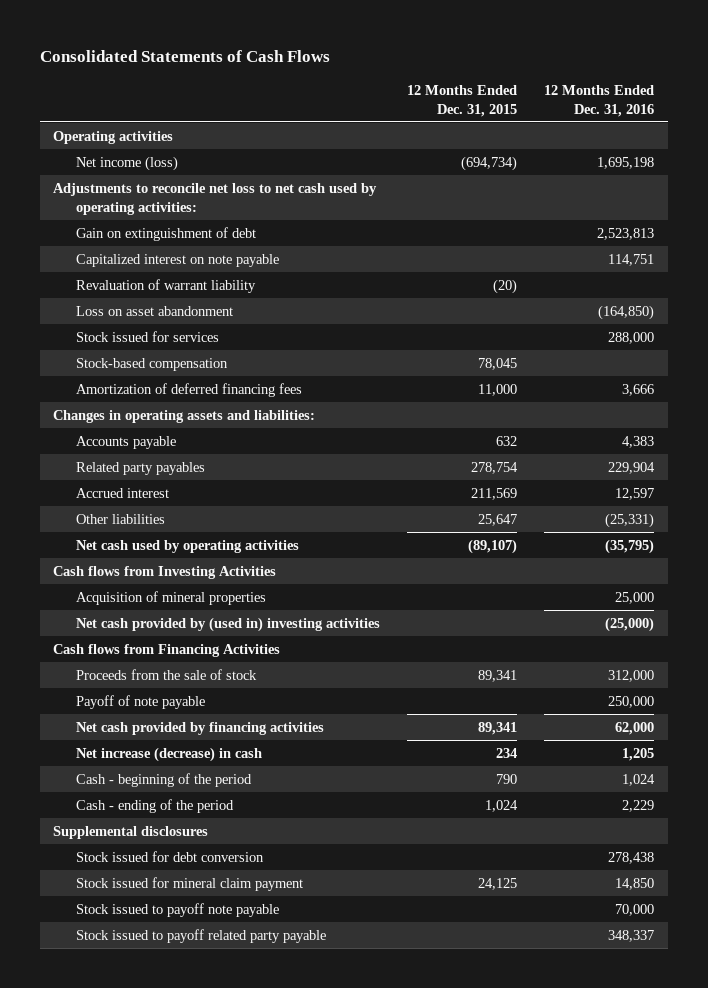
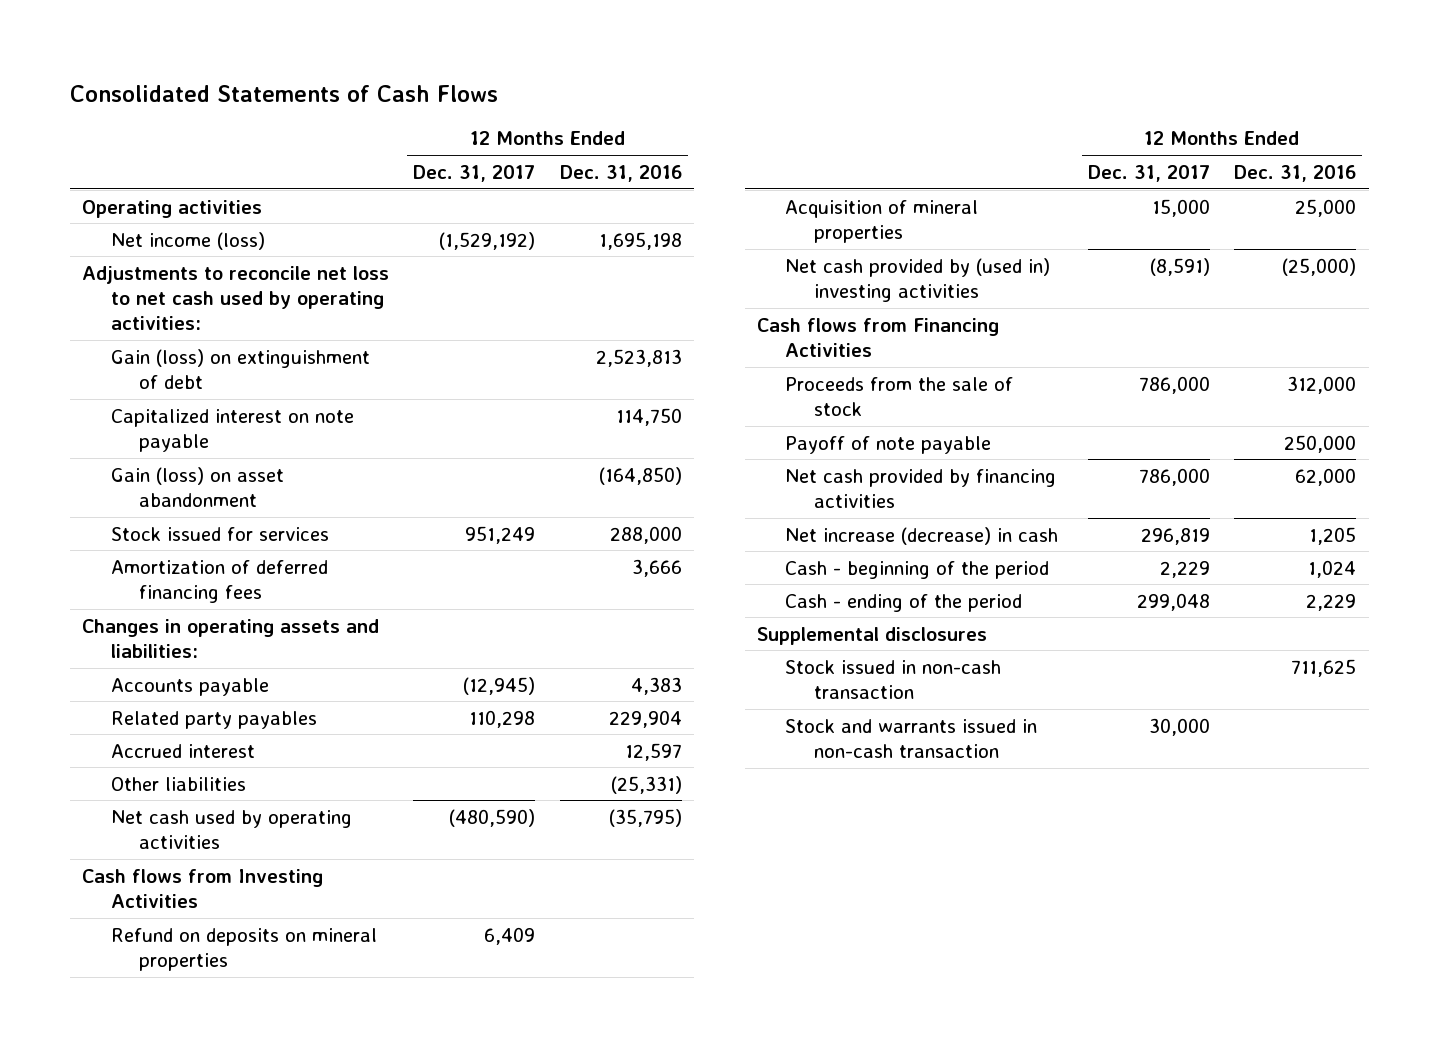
[407,84,518,117] 12 Months Ended Dec. 31, 2015 -> none
none -> [413,164,536,182] Dec. 31, 2017
[76,278,257,293] Revaluation of warrant liability -> none
[76,226,257,241] Gain on extinguishment of debt -> [110,348,370,389] Gain (loss) on extinguishment of debt
[608,253,655,266] 114,751 -> [615,407,682,426] 114,750
[76,305,234,316] Loss on asset abandonment -> [110,466,284,507] Gain (loss) on asset abandonment
[76,357,229,371] Stock-based compensation -> none
none -> [110,927,377,971] Refund on deposits on mineral properties
[76,850,265,862] Stock issued for debt conversion -> none
[76,902,280,917] Stock issued to payoff note payable -> none
[76,928,327,943] Stock issued to payoff related party payable -> none
[76,876,304,891] Stock issued for mineral claim payment -> [785,659,1002,699] Stock issued in non-cash transaction
[615,877,655,890] 14,850 -> [1291,658,1357,677] 711,625
none -> [785,718,1038,758] Stock and warrants issued in non-cash transaction

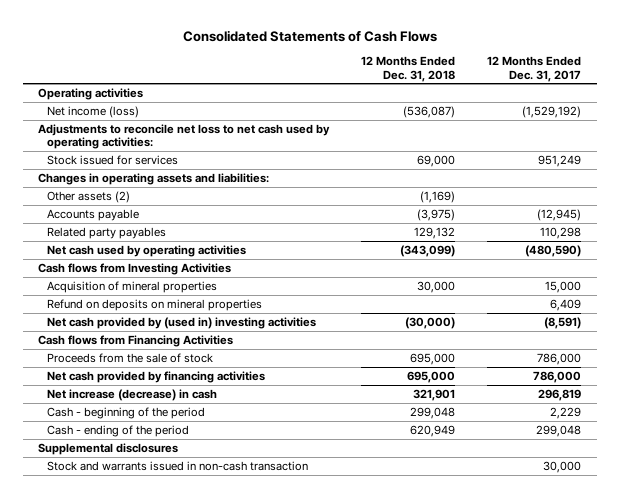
[559,164,682,182] Dec. 31, 2016 -> none
none -> [361,56,456,82] 12 Months Ended Dec. 31, 2018
[110,348,370,389] Gain (loss) on extinguishment of debt -> none
[110,408,354,452] Capitalized interest on note payable -> none
[110,466,284,507] Gain (loss) on asset abandonment -> none
[110,559,328,603] Amortization of deferred financing fees -> none
none -> [47,191,131,204] Other assets (2)
[110,743,255,758] Accrued interest -> none
[110,776,246,791] Other liabilities -> none
[110,927,377,971] Refund on deposits on mineral properties -> [47,299,263,312] Refund on deposits on mineral properties
[785,435,992,454] Payoff of note payable -> none
[785,659,1002,699] Stock issued in non-cash transaction -> none

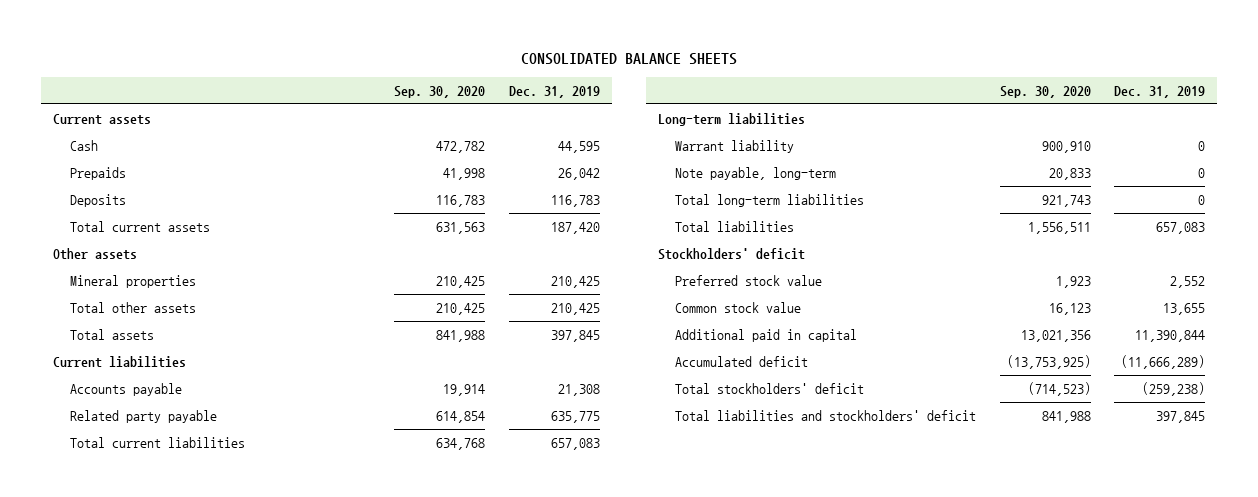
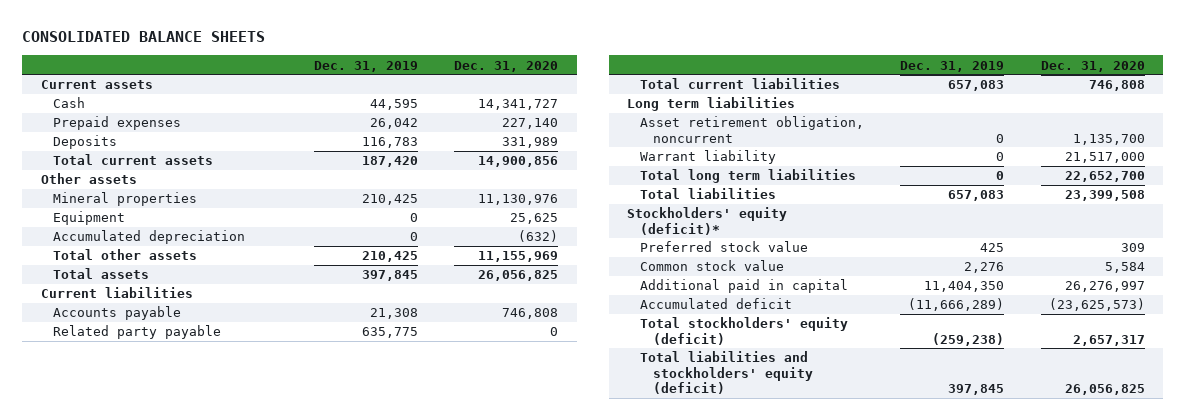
[394,85,486,98] Sep. 30, 2020 -> none
none -> [454,60,559,72] Dec. 31, 2020
[69,166,126,180] Prepaids -> [53,116,182,131] Prepaid expenses
none -> [53,211,126,226] Equipment
none -> [53,230,246,245] Accumulated depreciation
[658,112,806,126] Long-term liabilities -> [627,97,796,112] Long term liabilities
none -> [639,116,864,143] Asset retirement obligation, noncurrent
[674,166,836,180] Note payable, long-term -> none
[674,193,864,207] Total long-term liabilities -> [639,169,856,184] Total long term liabilities
[658,247,806,260] Stockholders' deficit -> [627,207,788,235] Stockholders' equity (deficit)*
[1170,275,1206,288] 2,552 -> [980,243,1005,253] 425
[1163,302,1206,315] 13,655 -> [964,262,1005,274] 2,276
[1135,329,1206,342] 11,390,844 -> [924,281,1005,293] 11,404,350
[674,382,864,394] Total stockholders' deficit -> [639,317,848,345] Total stockholders' equity (deficit)
[674,409,976,421] Total liabilities and stockholders' deficit -> [639,351,813,394] Total liabilities and stockholders' equity (deficit)

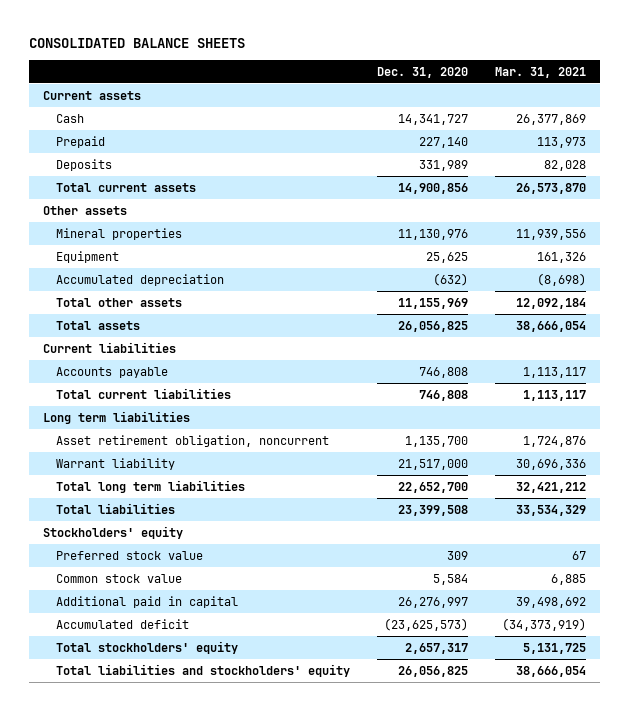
[313,60,418,72] Dec. 31, 2019 -> none
none -> [495,66,587,78] Mar. 31, 2021
[53,116,182,131] Prepaid expenses -> [55,136,105,149] Prepaid
[53,325,222,340] Related party payable -> none
[627,207,788,235] Stockholders' equity (deficit)* -> [43,526,184,540] Stockholders' equity
[639,317,848,345] Total stockholders' equity (deficit) -> [55,641,238,655] Total stockholders' equity
[639,351,813,394] Total liabilities and stockholders' equity (deficit) -> [55,664,350,678] Total liabilities and stockholders' equity

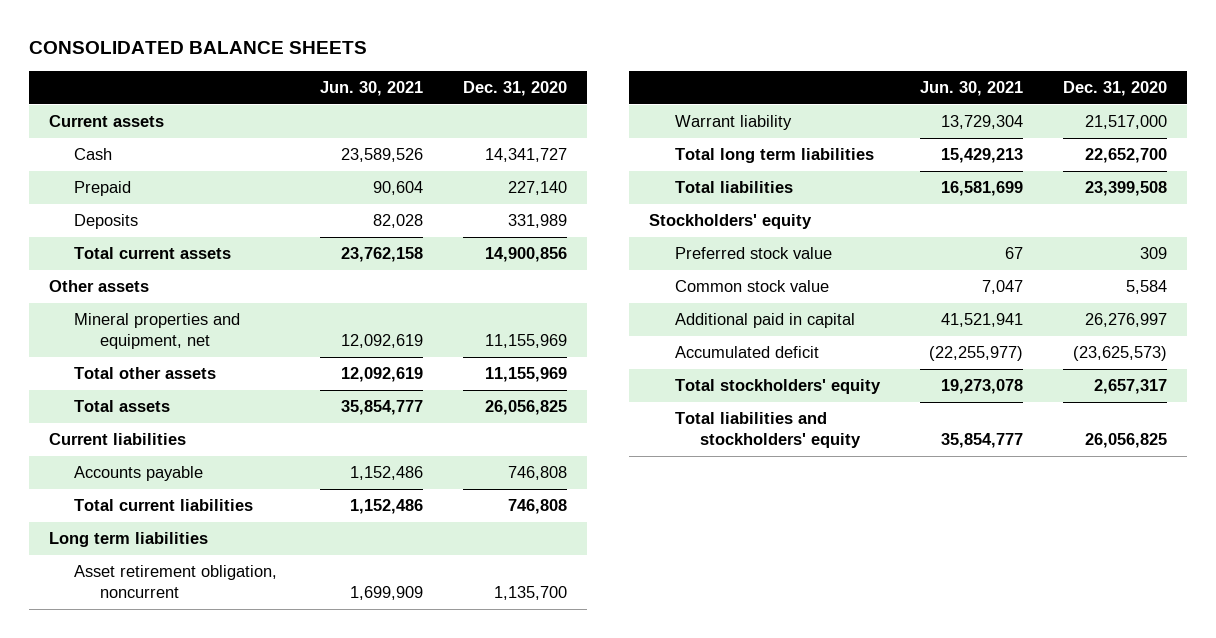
[495,66,587,78] Mar. 31, 2021 -> none
none -> [319,81,423,97] Jun. 30, 2021
[55,251,119,264] Equipment -> none
[55,274,224,287] Accumulated depreciation -> none
[55,228,182,241] Mineral properties -> [74,313,241,349] Mineral properties and equipment, net
[398,229,469,241] 11,130,976 -> [484,333,567,348] 11,155,969

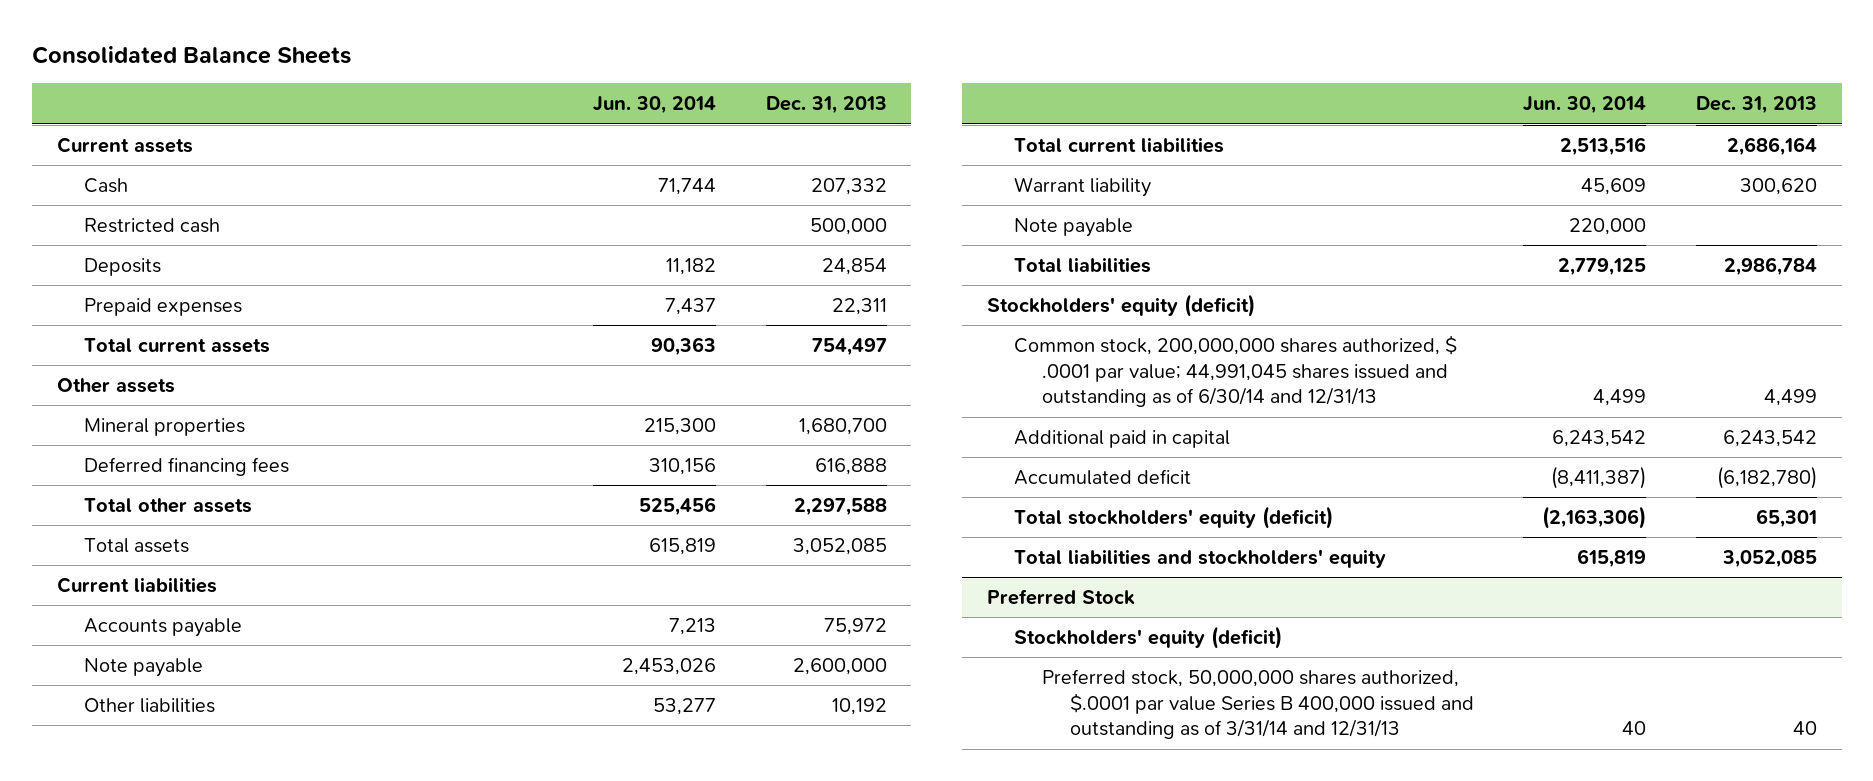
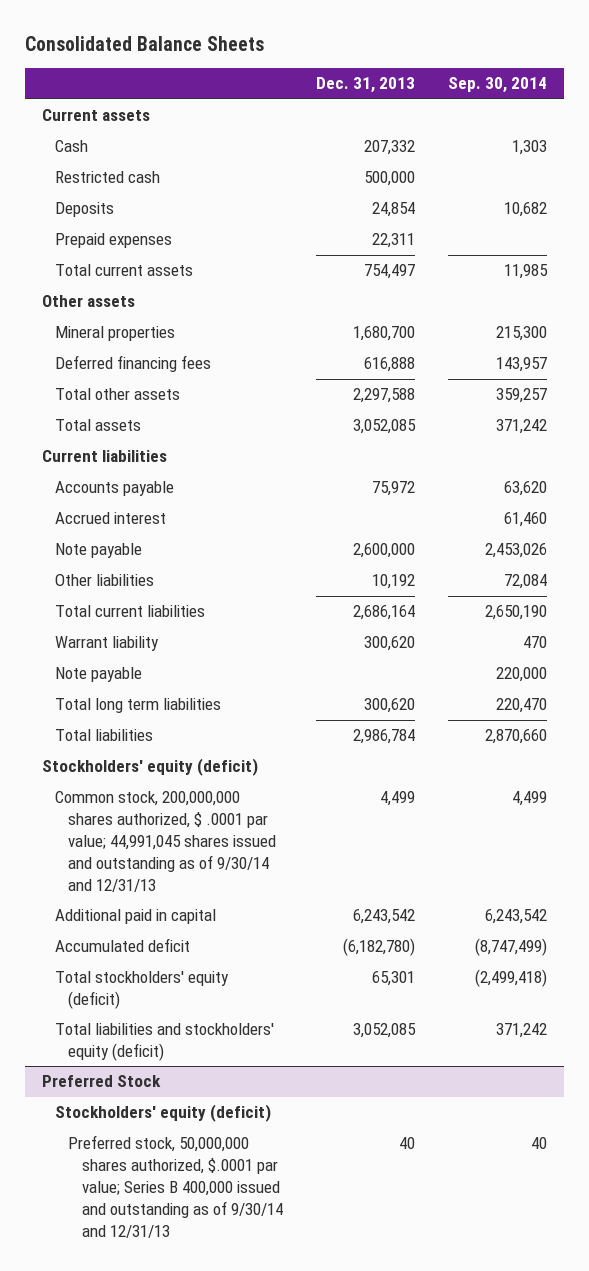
[593,96,717,115] Jun. 30, 2014 -> none
none -> [448,77,548,94] Sep. 30, 2014
none -> [54,512,166,525] Accrued interest
none -> [54,698,221,714] Total long term liabilities
[1014,335,1458,408] Common stock, 200,000,000 shares authorized, $ .0001 par value; 44,991,045 shares issued and outstanding as of 6/30/14 and 12/31/13 -> [54,791,277,892] Common stock, 200,000,000 shares authorized, $ .0001 par value; 44,991,045 shares issued and outstanding as of 9/30/14 and 12/31/13
[1014,549,1387,569] Total liabilities and stockholders' equity -> [54,1023,274,1062] Total liabilities and stockholders' equity (deficit)
[1042,669,1474,740] Preferred stock, 50,000,000 shares authorized, $.0001 par value Series B 400,000 issued and outstanding as of 3/31/14 and 12/31/13 -> [68,1135,283,1238] Preferred stock, 50,000,000 shares authorized, $.0001 par value; Series B 400,000 issued and outstanding as of 9/30/14 and 12/31/13

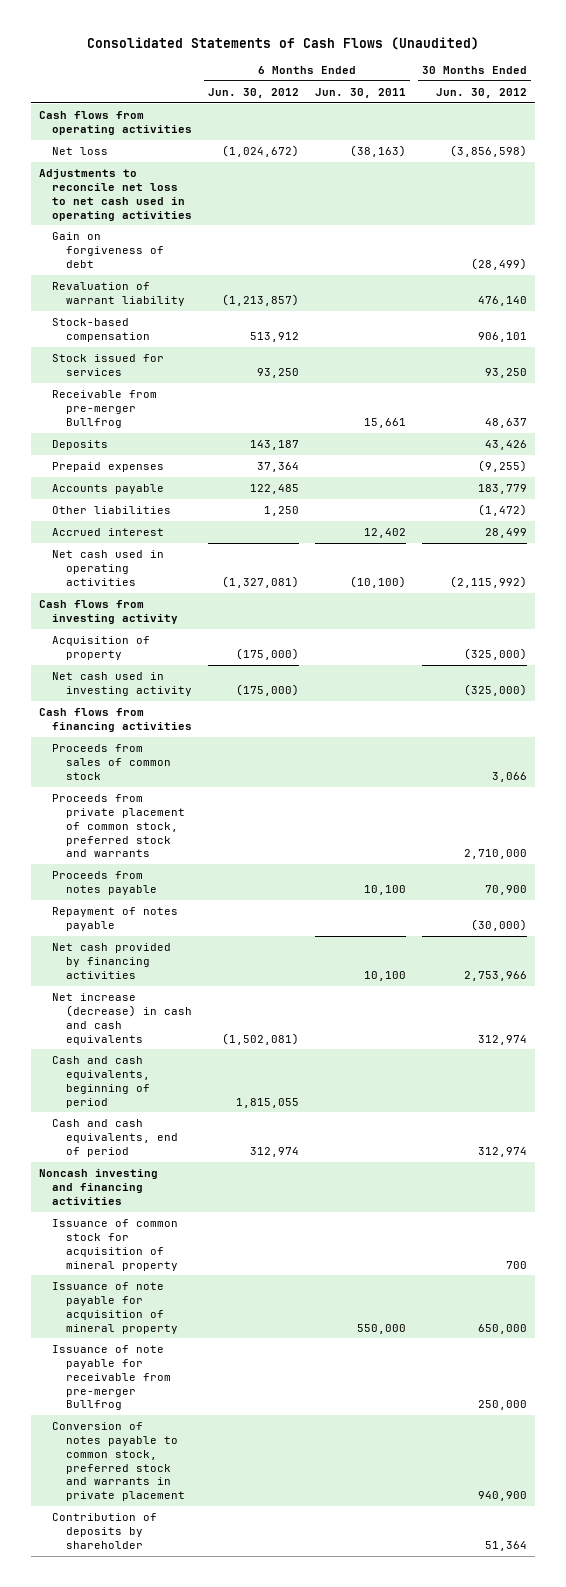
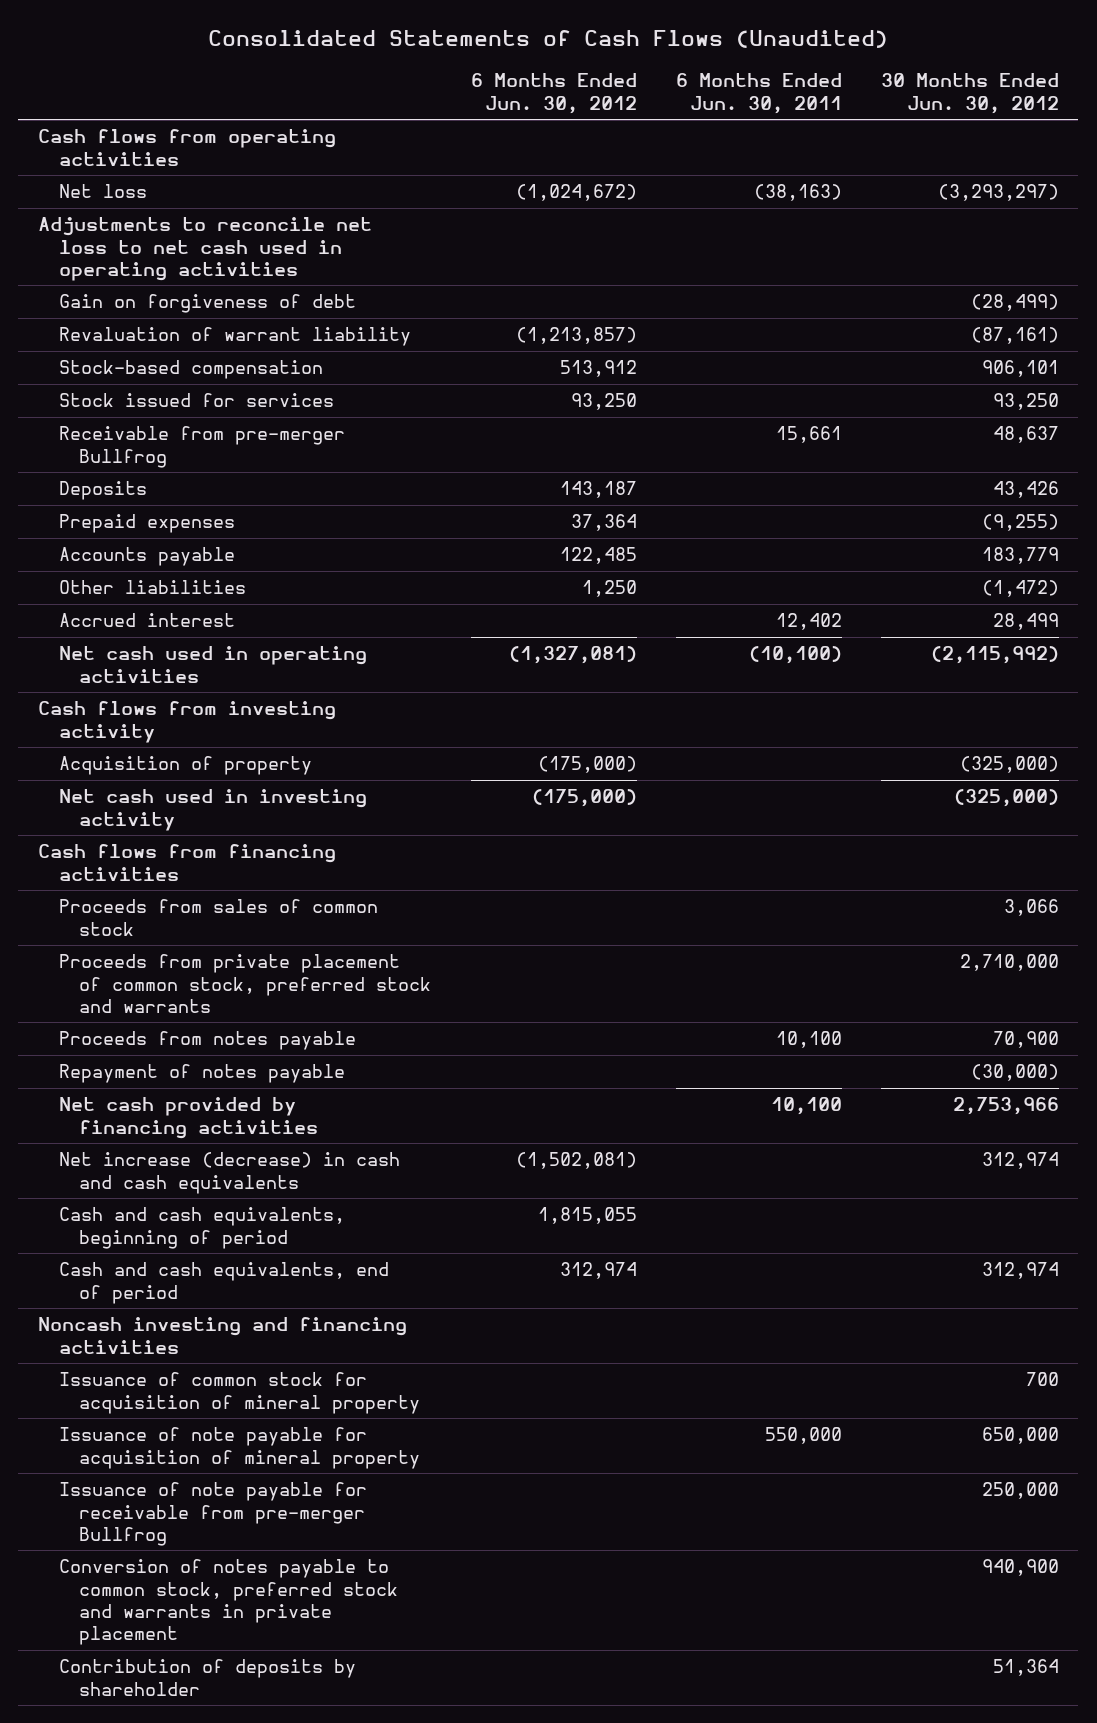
[450,144,528,157] (3,856,598) -> [937,184,1059,202] (3,293,297)
[478,295,528,306] 476,140 -> [970,327,1059,345] (87,161)

